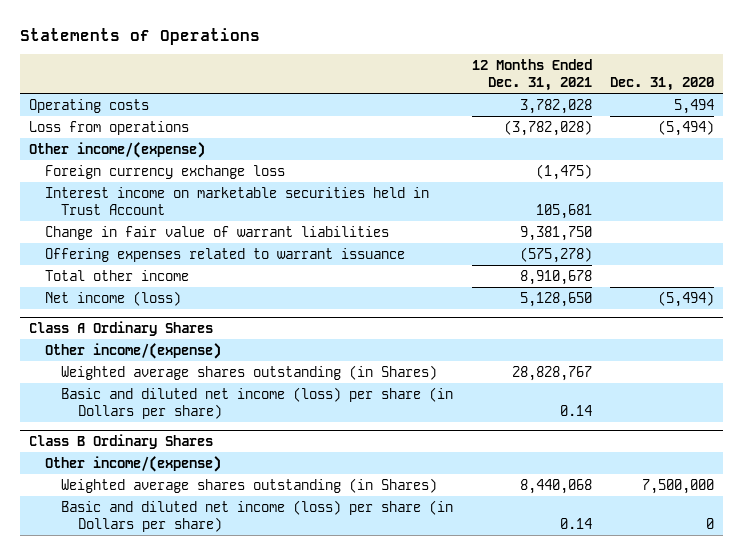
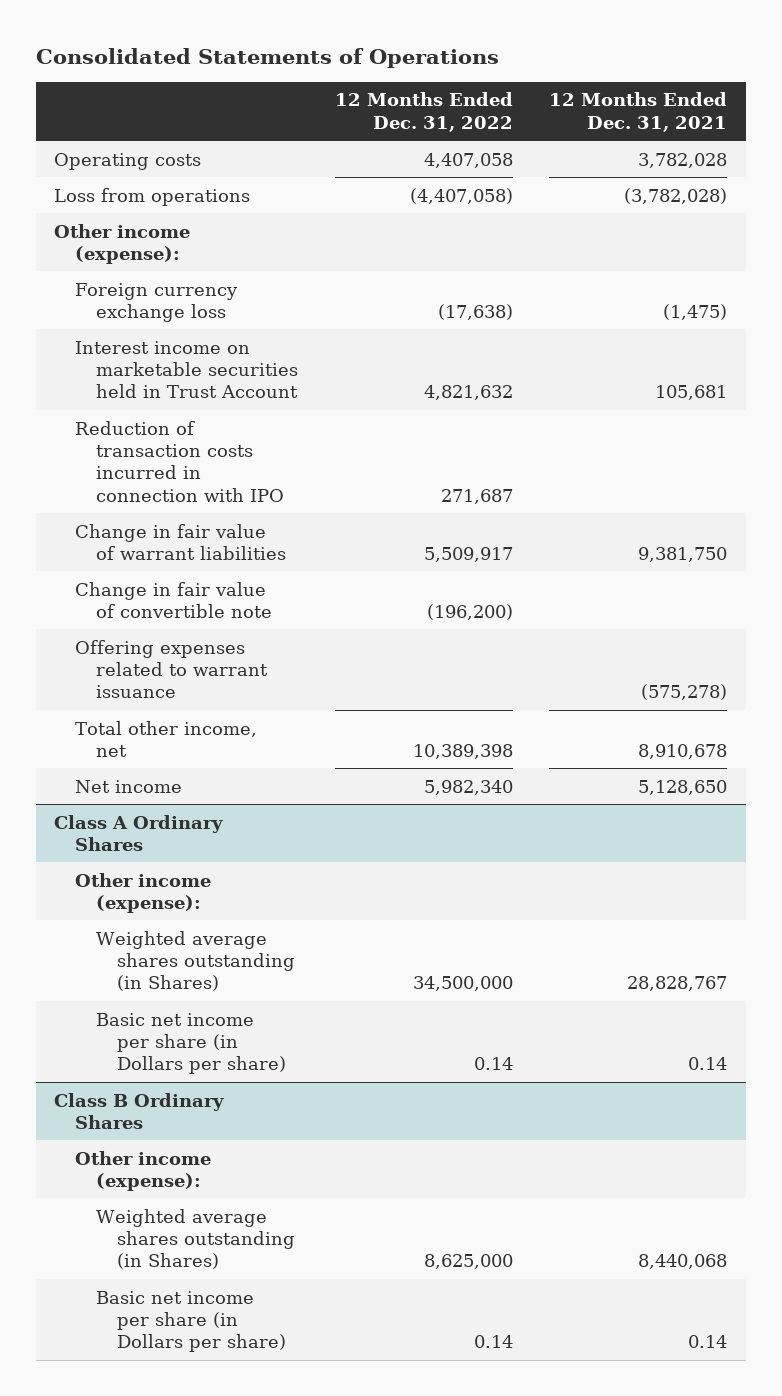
[20,27,261,45] Statements of Operations -> [35,47,499,68] Consolidated Statements of Operations
[610,77,715,92] Dec. 31, 2020 -> none
none -> [334,92,513,132] 12 Months Ended Dec. 31, 2022
[29,141,206,158] Other income/(expense) -> [54,223,191,265] Other income (expense):
none -> [75,420,284,502] Reduction of transaction costs incurred in connection with IPO
none -> [75,581,272,619] Change in fair value of convertible note
[45,269,190,281] Total other income -> [75,720,258,758] Total other income, net
[45,290,182,306] Net income (loss) -> [75,779,183,793] Net income
[45,342,222,359] Other income/(expense) -> [75,872,212,914] Other income (expense):
[61,386,454,419] Basic and diluted net income (loss) per share (in Dollars per share) -> [95,1012,286,1075] Basic net income per share (in Dollars per share)
[45,455,222,472] Other income/(expense) -> [75,1150,212,1192] Other income (expense):
[61,499,454,532] Basic and diluted net income (loss) per share (in Dollars per share) -> [95,1290,286,1353] Basic net income per share (in Dollars per share)

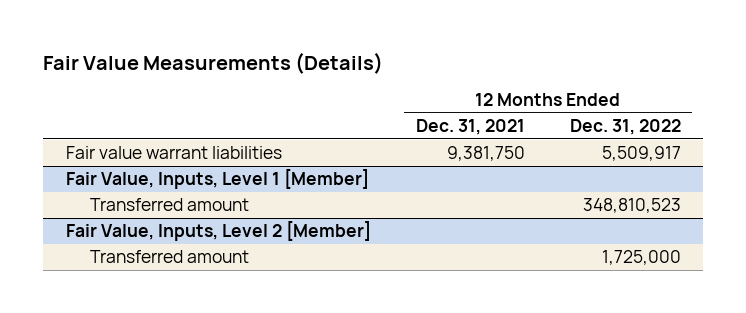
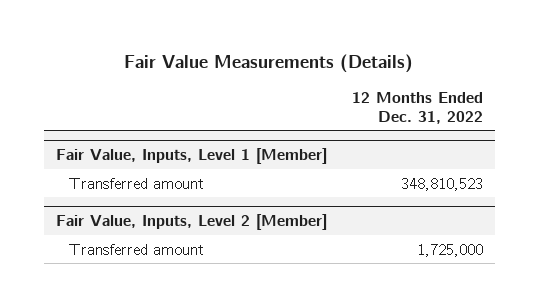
[415,119,525,136] Dec. 31, 2021 -> none
[65,146,282,160] Fair value warrant liabilities -> none

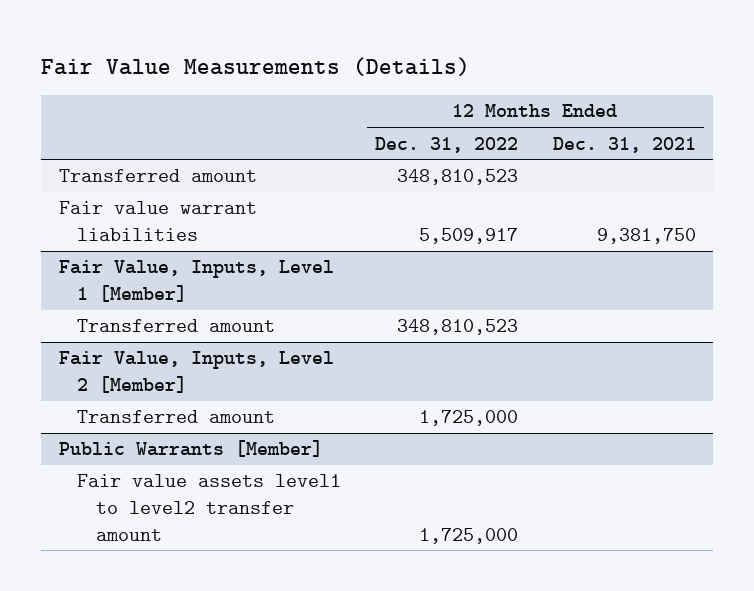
none -> [552,136,696,153] Dec. 31, 2021
none -> [58,169,257,183] Transferred amount
none -> [58,201,257,242] Fair value warrant liabilities
none -> [58,440,323,458] Public Warrants [Member]
none -> [77,474,342,541] Fair value assets level1 to level2 transfer amount

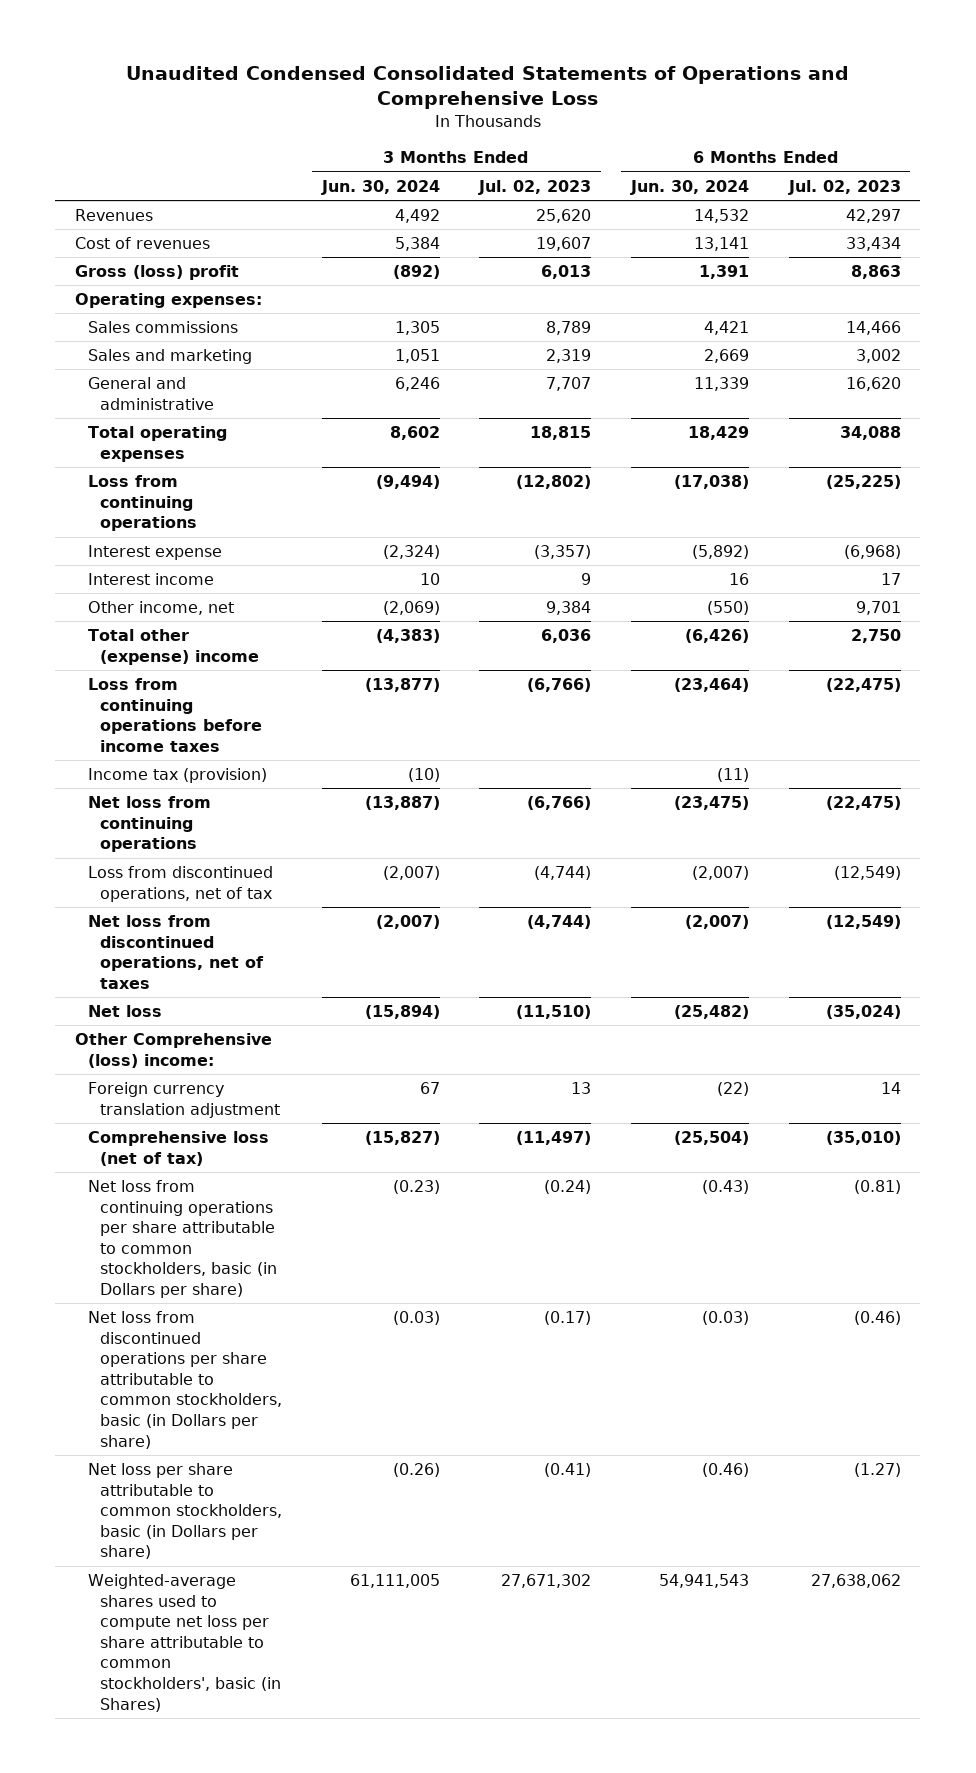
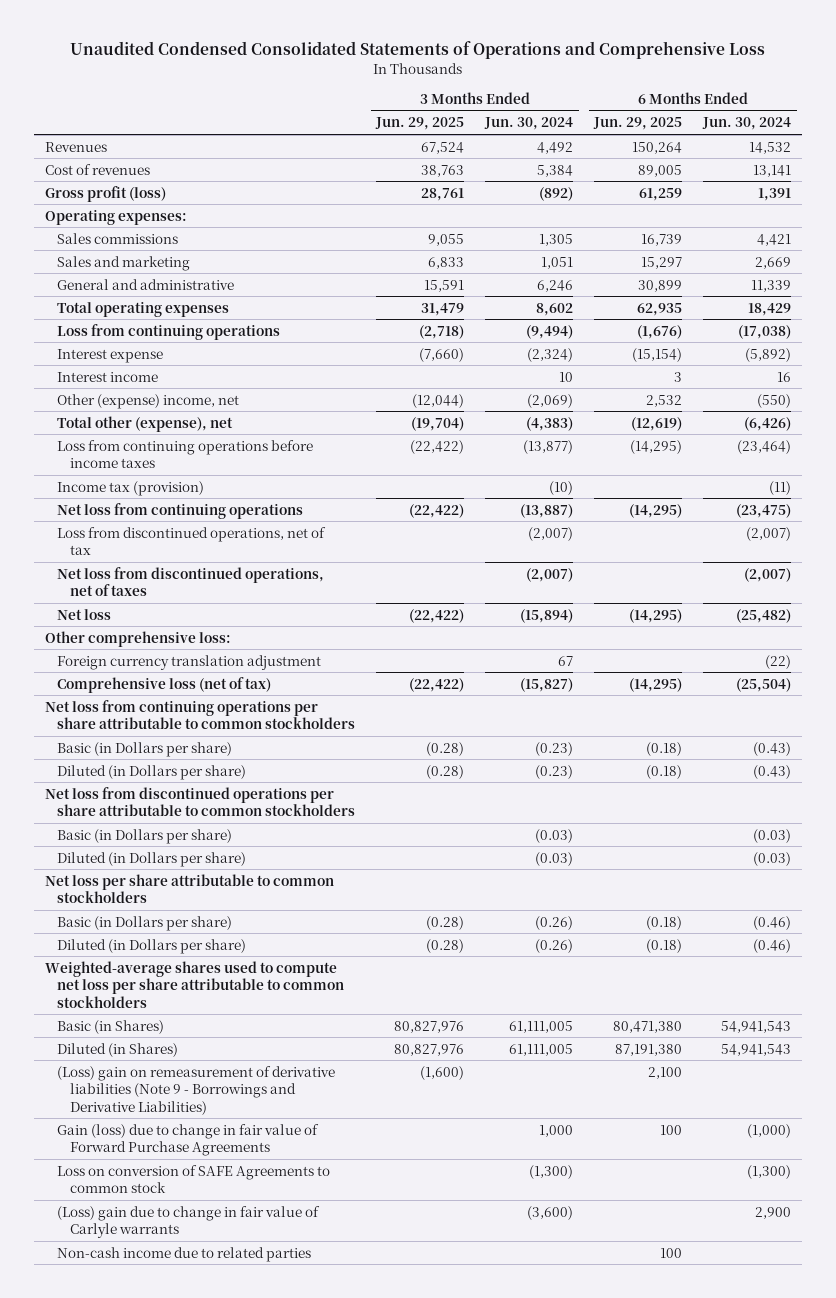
[478,179,592,195] Jul. 02, 2023 -> none
[787,179,901,195] Jul. 02, 2023 -> none
none -> [375,117,465,131] Jun. 29, 2025
none -> [593,117,683,131] Jun. 29, 2025
[75,265,240,281] Gross (loss) profit -> [44,185,166,202] Gross profit (loss)
[87,601,234,616] Other income, net -> [57,393,240,409] Other (expense) income, net
[87,629,259,665] Total other (expense) income -> [57,415,234,432] Total other (expense), net
[75,1033,273,1068] Other Comprehensive (loss) income: -> [44,630,231,647] Other comprehensive loss:
none -> [44,699,356,730] Net loss from continuing operations per share attributable to common stockholders
[87,1180,277,1299] Net loss from continuing operations per share attributable to common stockholders, basic (in Dollars per share) -> [57,741,233,757] Basic (in Dollars per share)
none -> [57,764,247,780] Diluted (in Dollars per share)
none -> [44,786,356,817] Net loss from discontinued operations per share attributable to common stockholders
[87,1311,282,1449] Net loss from discontinued operations per share attributable to common stockholders, basic (in Dollars per share) -> [57,828,233,844] Basic (in Dollars per share)
none -> [57,851,247,867] Diluted (in Dollars per share)
none -> [44,873,334,904] Net loss per share attributable to common stockholders
[87,1463,282,1560] Net loss per share attributable to common stockholders, basic (in Dollars per share) -> [57,915,233,931] Basic (in Dollars per share)
none -> [57,938,247,954] Diluted (in Dollars per share)
none -> [44,960,345,1008] Weighted-average shares used to compute net loss per share attributable to common stockholders
[87,1574,281,1712] Weighted-average shares used to compute net loss per share attributable to common stockholders', basic (in Shares) -> [57,1019,165,1034] Basic (in Shares)
none -> [57,1042,179,1057] Diluted (in Shares)
none -> [57,1065,336,1115] (Loss) gain on remeasurement of derivative liabilities (Note 9 - Borrowings and Derivative Liabilities)
none -> [57,1123,320,1157] Gain (loss) due to change in fair value of Forward Purchase Agreements
none -> [57,1164,331,1194] Loss on conversion of SAFE Agreements to common stock
none -> [57,1205,321,1239] (Loss) gain due to change in fair value of Carlyle warrants
none -> [57,1246,312,1262] Non-cash income due to related parties

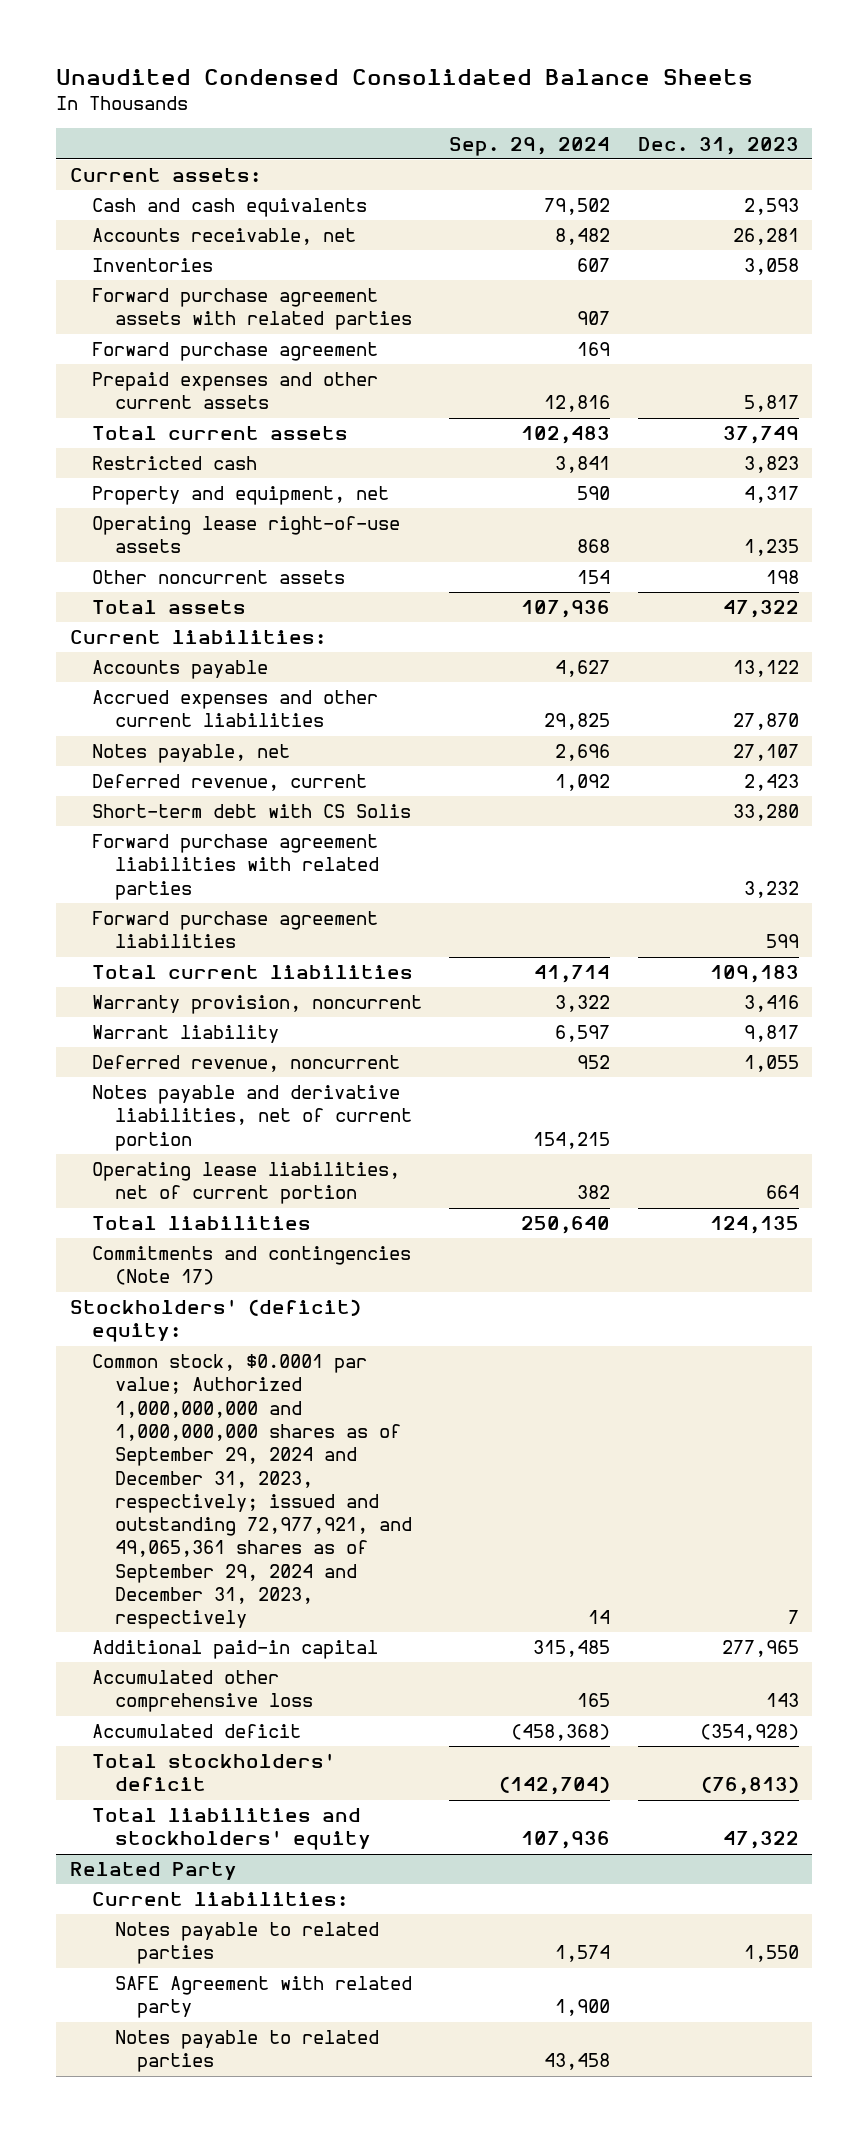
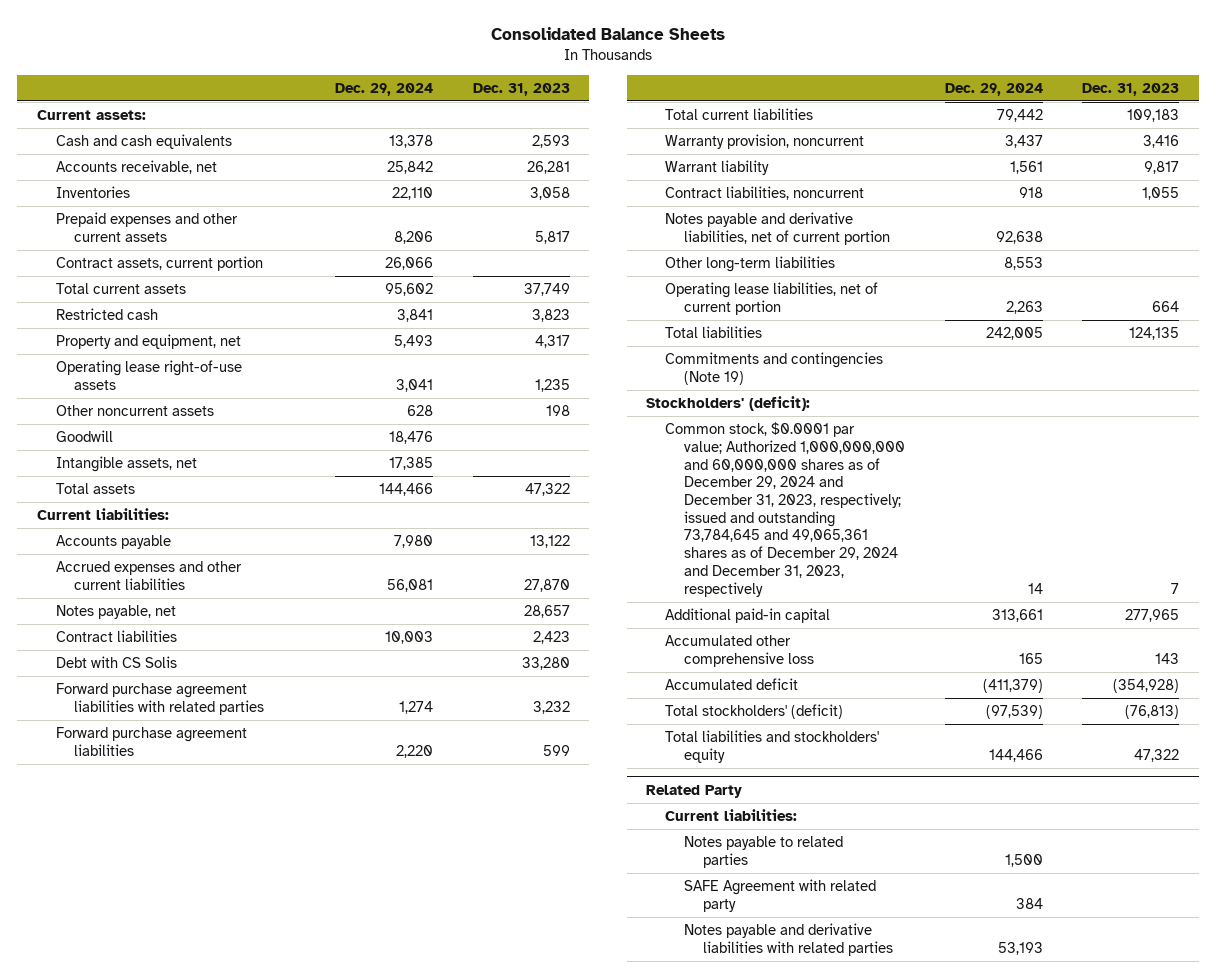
[56,68,754,85] Unaudited Condensed Consolidated Balance Sheets -> [491,26,726,40] Consolidated Balance Sheets
[449,136,611,156] Sep. 29, 2024 -> none
none -> [335,82,434,96] Dec. 29, 2024
[92,288,412,331] Forward purchase agreement assets with related parties -> none
[92,342,379,362] Forward purchase agreement -> none
none -> [55,256,263,272] Contract assets, current portion
none -> [55,430,113,443] Goodwill
none -> [55,456,197,473] Intangible assets, net
[732,744,799,762] 27,107 -> [523,605,570,619] 28,657
[92,774,368,792] Deferred revenue, current -> [55,630,177,643] Contract liabilities
[92,804,412,819] Short-term debt with CS Solis -> [55,656,177,669] Debt with CS Solis
[92,1055,401,1073] Deferred revenue, noncurrent -> [665,186,865,201] Contract liabilities, noncurrent
none -> [665,256,836,273] Other long-term liabilities
[92,1246,412,1286] Commitments and contingencies (Note 17) -> [665,352,884,385] Commitments and contingencies (Note 19)
[69,1299,361,1343] Stockholders' (deficit) equity: -> [646,396,811,412] Stockholders' (deficit):
[92,1354,412,1630] Common stock, $0.0001 par value; Authorized 1,000,000,000 and 1,000,000,000 shares as of September 29, 2024 and December 31, 2023, respectively; issued and outstanding 72,977,921, and 49,065,361 shares as of September 29, 2024 and December 31, 2023, respectively -> [665,422,906,597] Common stock, $0.0001 par value; Authorized 1,000,000,000 and 60,000,000 shares as of December 29, 2024 and December 31, 2023, respectively; issued and outstanding 73,784,645 and 49,065,361 shares as of December 29, 2024 and December 31, 2023, respectively
[92,1753,336,1792] Total stockholders' deficit -> [665,704,844,720] Total stockholders' (deficit)
[114,1922,379,1965] Notes payable to related parties -> none
[114,1976,412,2019] SAFE Agreement with related party -> [684,879,877,912] SAFE Agreement with related party
none -> [684,923,894,956] Notes payable and derivative liabilities with related parties

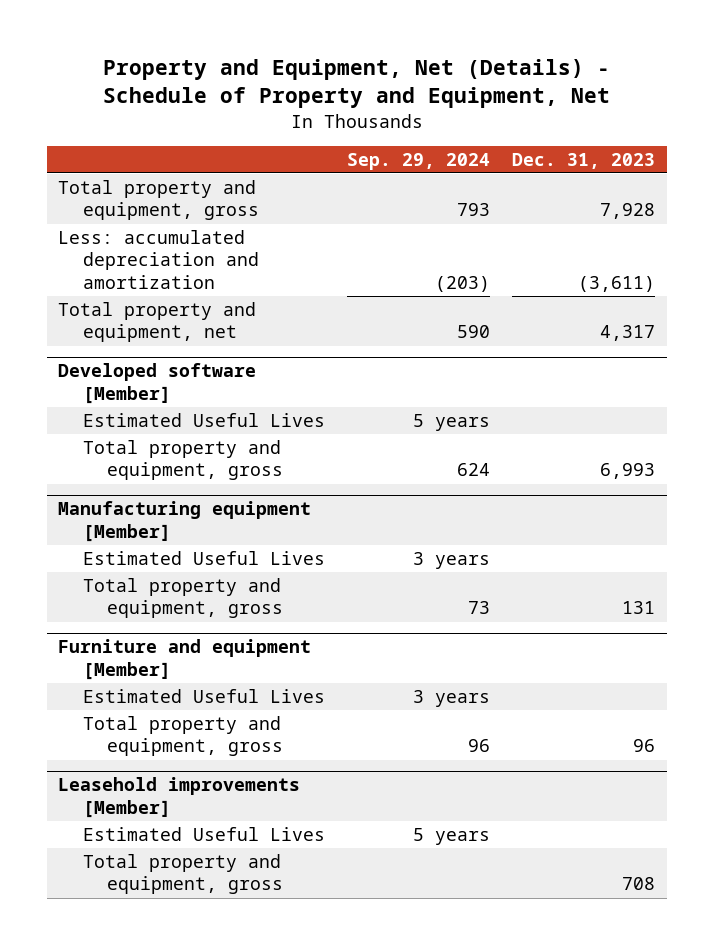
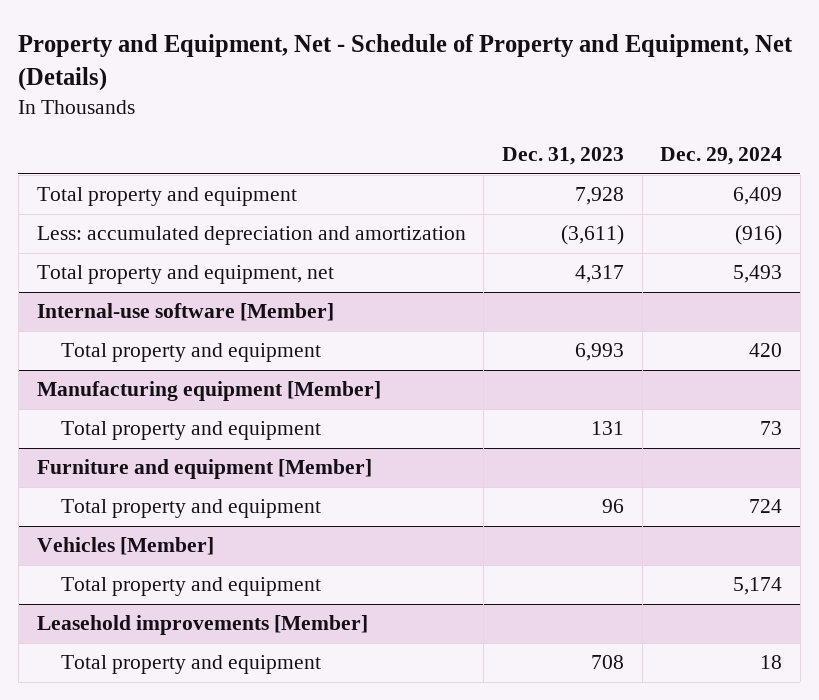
[102,59,610,109] Property and Equipment, Net (Details) - Schedule of Property and Equipment, Net -> [18,33,794,91] Property and Equipment, Net - Schedule of Property and Equipment, Net (Details)
[347,152,491,170] Sep. 29, 2024 -> none
none -> [660,147,783,166] Dec. 29, 2024
[58,180,259,221] Total property and equipment, gross -> [36,187,297,207] Total property and equipment
[82,413,325,428] Estimated Useful Lives -> none
[58,363,257,404] Developed software [Member] -> [36,303,334,322] Internal-use software [Member]
[82,440,284,481] Total property and equipment, gross -> [61,343,322,363] Total property and equipment
[82,551,325,566] Estimated Useful Lives -> none
[82,578,284,619] Total property and equipment, gross -> [61,421,322,441] Total property and equipment
[82,689,325,704] Estimated Useful Lives -> none
[82,716,284,757] Total property and equipment, gross -> [61,499,322,519] Total property and equipment
none -> [36,537,214,556] Vehicles [Member]
none -> [61,577,322,597] Total property and equipment
[82,827,325,842] Estimated Useful Lives -> none
[82,854,284,895] Total property and equipment, gross -> [61,655,322,675] Total property and equipment

